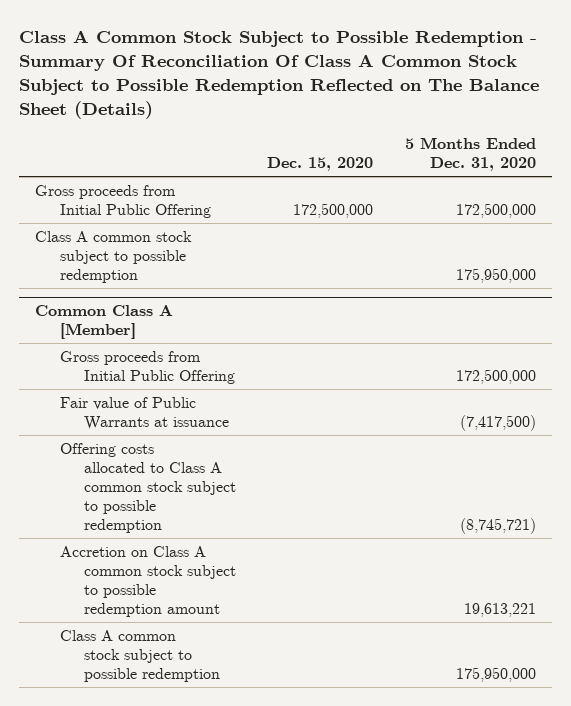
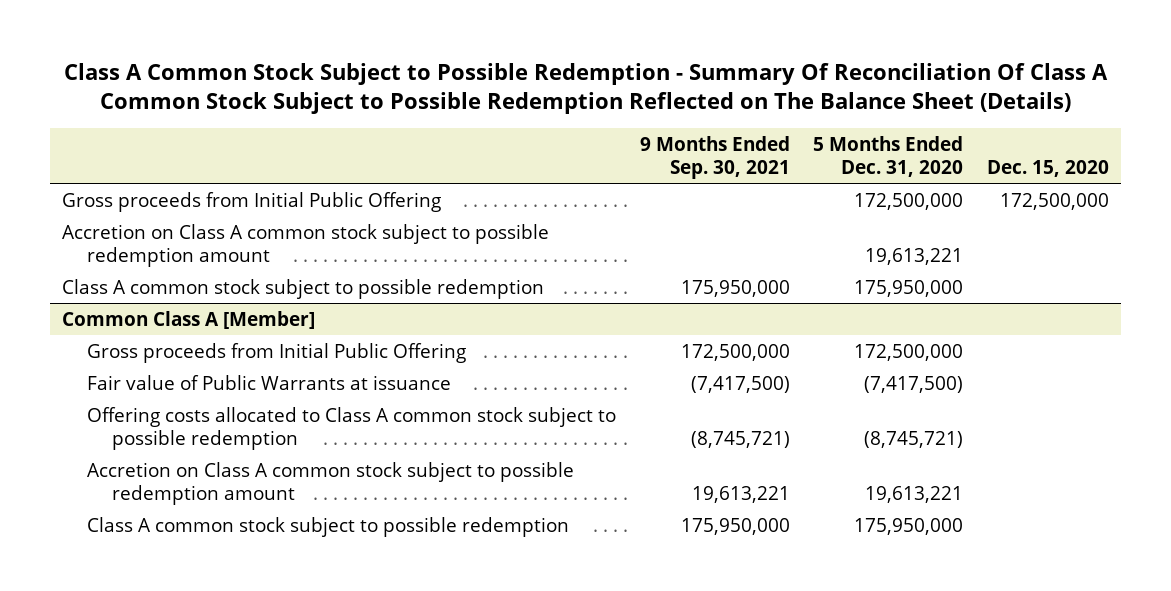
none -> [639,135,790,180] 9 Months Ended Sep. 30, 2021
none -> [62,223,550,268] Accretion on Class A common stock subject to possible redemption amount

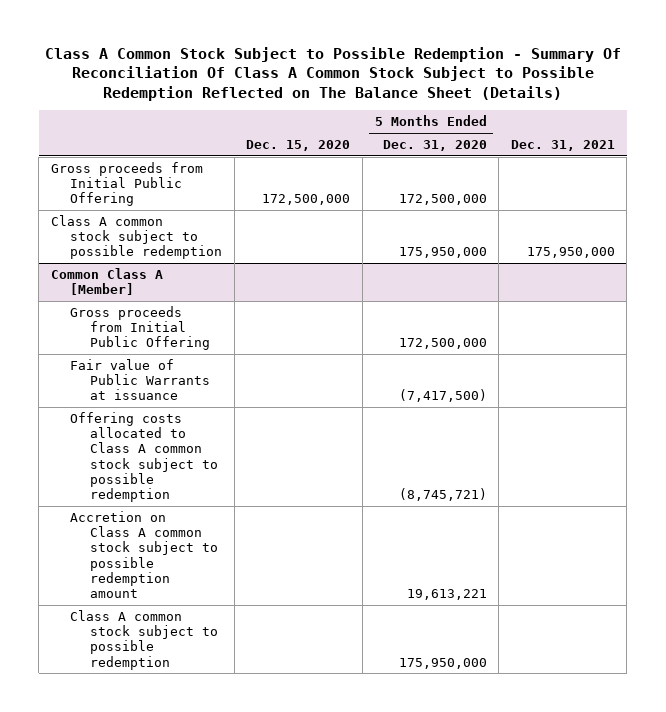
[639,135,790,180] 9 Months Ended Sep. 30, 2021 -> none
none -> [510,140,615,152] Dec. 31, 2021
[62,223,550,268] Accretion on Class A common stock subject to possible redemption amount -> none

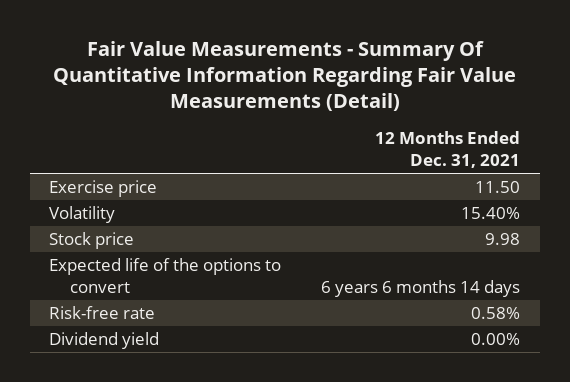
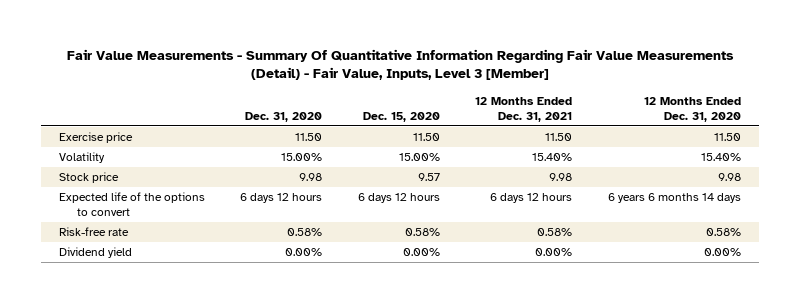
[52,40,516,112] Fair Value Measurements - Summary Of Quantitative Information Regarding Fair Value Measurements (Detail) -> [66,48,734,81] Fair Value Measurements - Summary Of Quantitative Information Regarding Fair Value Measurements (Detail) - Fair Value, Inputs, Level 3 [Member]
none -> [245,111,323,122] Dec. 31, 2020
none -> [362,111,440,122] Dec. 15, 2020
none -> [644,96,742,122] 12 Months Ended Dec. 31, 2020
[321,279,521,297] 6 years 6 months 14 days -> [490,193,573,204] 6 days 12 hours

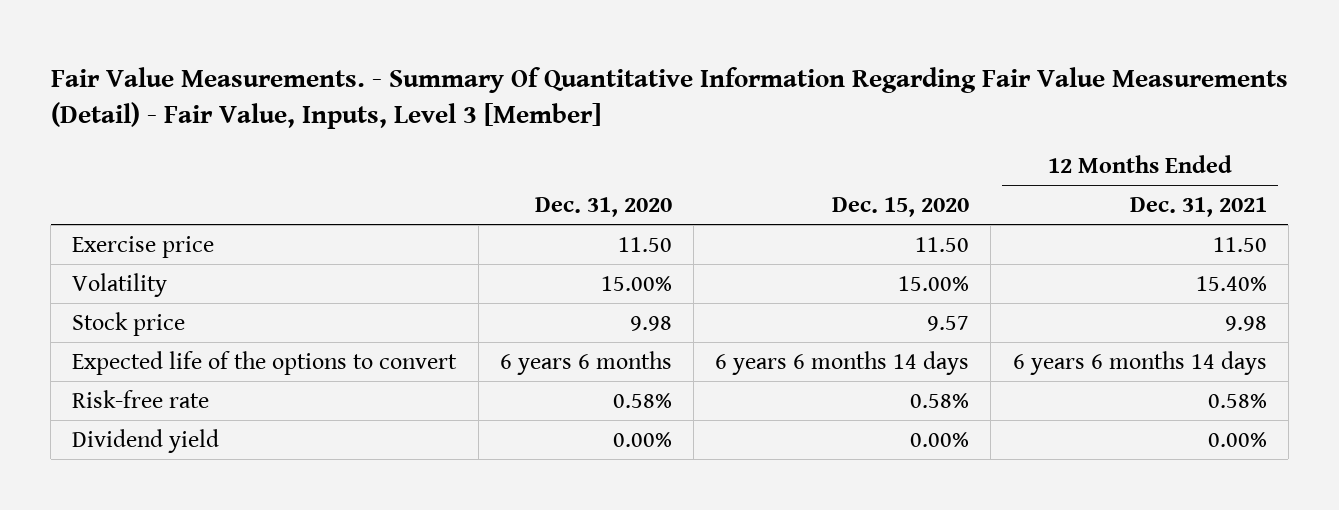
[66,48,734,81] Fair Value Measurements - Summary Of Quantitative Information Regarding Fair Value Measurements (Detail) - Fair Value, Inputs, Level 3 [Member] -> [50,66,1288,130] Fair Value Measurements. - Summary Of Quantitative Information Regarding Fair Value Measurements (Detail) - Fair Value, Inputs, Level 3 [Member]
[644,96,742,122] 12 Months Ended Dec. 31, 2020 -> none
[240,193,323,204] 6 days 12 hours -> [499,350,672,375] 6 years 6 months
[357,193,440,204] 6 days 12 hours -> [715,350,970,375] 6 years 6 months 14 days
[490,193,573,204] 6 days 12 hours -> [1012,350,1267,375] 6 years 6 months 14 days

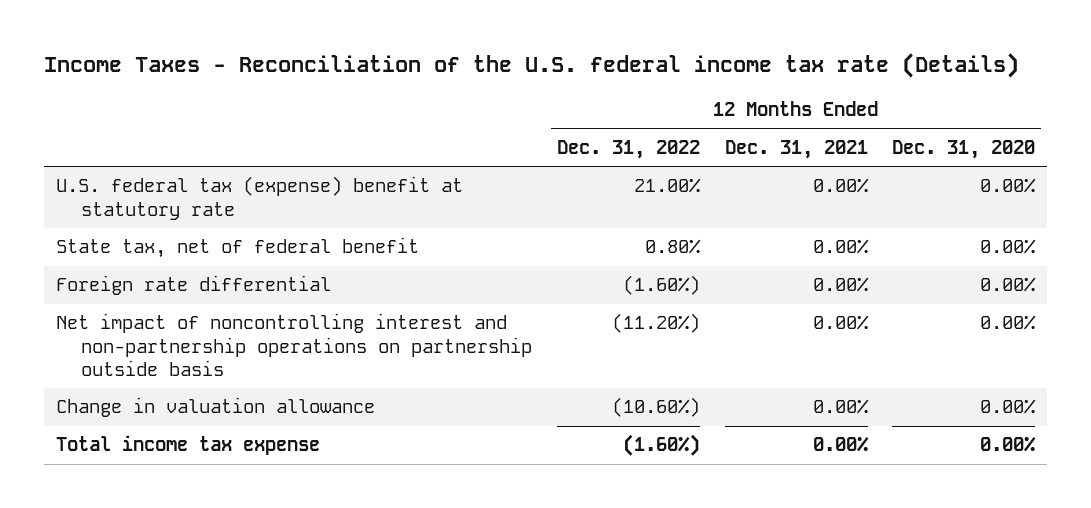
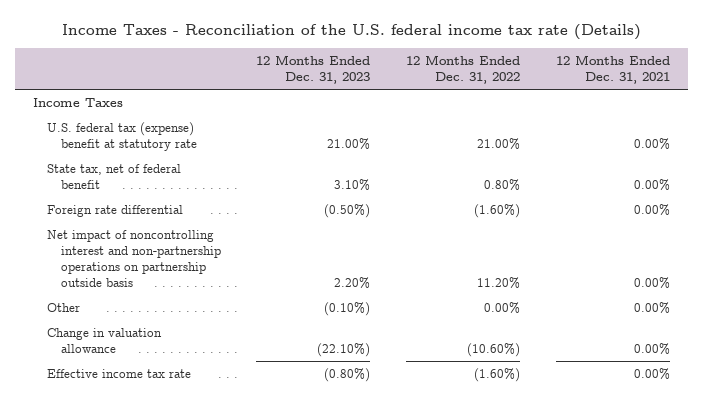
[892,139,1036,159] Dec. 31, 2020 -> none
none -> [256,54,371,85] 12 Months Ended Dec. 31, 2023
none -> [33,97,124,107] Income Taxes
[611,313,700,334] (11.20%) -> [477,277,521,290] 11.20%
none -> [46,302,80,312] Other
[55,435,320,456] Total income tax expense -> [46,368,191,378] Effective income tax rate

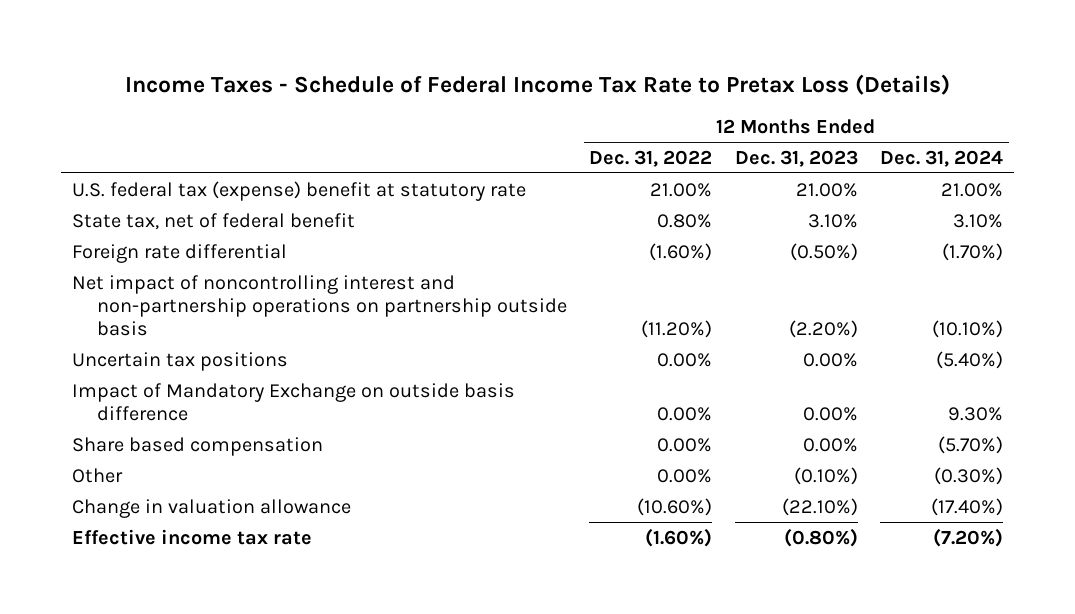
[61,24,641,41] Income Taxes - Reconciliation of the U.S. federal income tax rate (Details) -> [124,73,950,95] Income Taxes - Schedule of Federal Income Tax Rate to Pretax Loss (Details)
[555,54,670,85] 12 Months Ended Dec. 31, 2021 -> none
none -> [880,149,1004,167] Dec. 31, 2024
[33,97,124,107] Income Taxes -> none
[334,277,371,290] 2.20% -> [788,320,858,339] (2.20%)
[477,277,521,290] 11.20% -> [641,320,713,339] (11.20%)
none -> [72,351,289,371] Uncertain tax positions
none -> [72,382,516,421] Impact of Mandatory Exchange on outside basis difference
none -> [72,436,324,456] Share based compensation

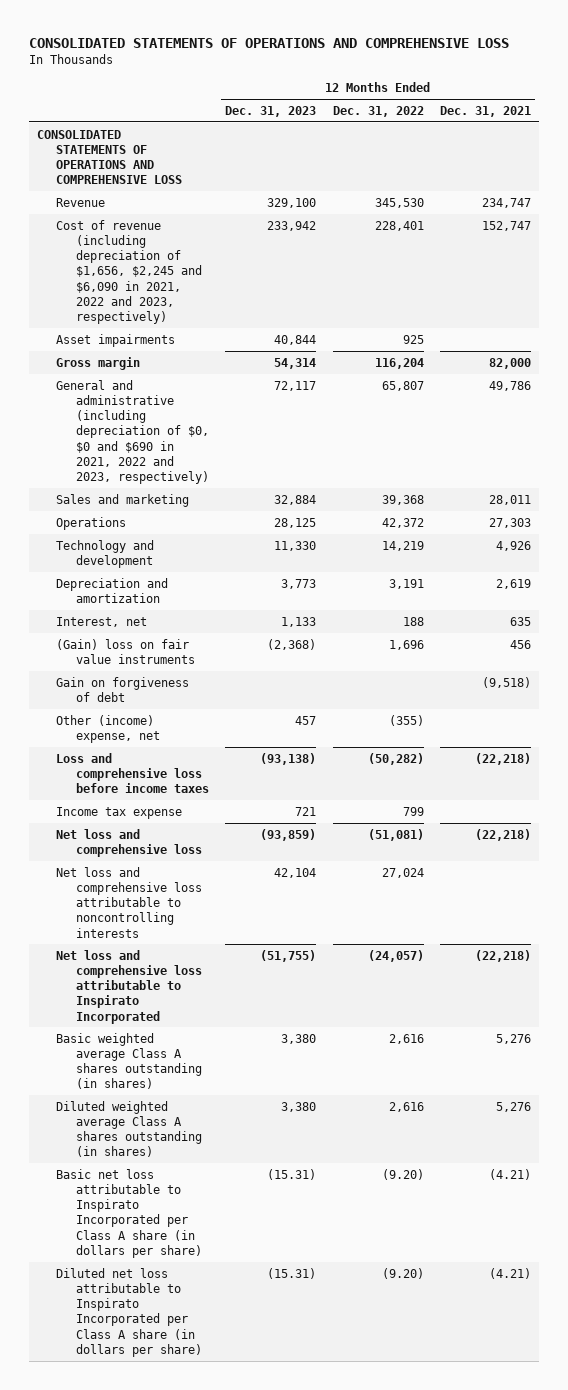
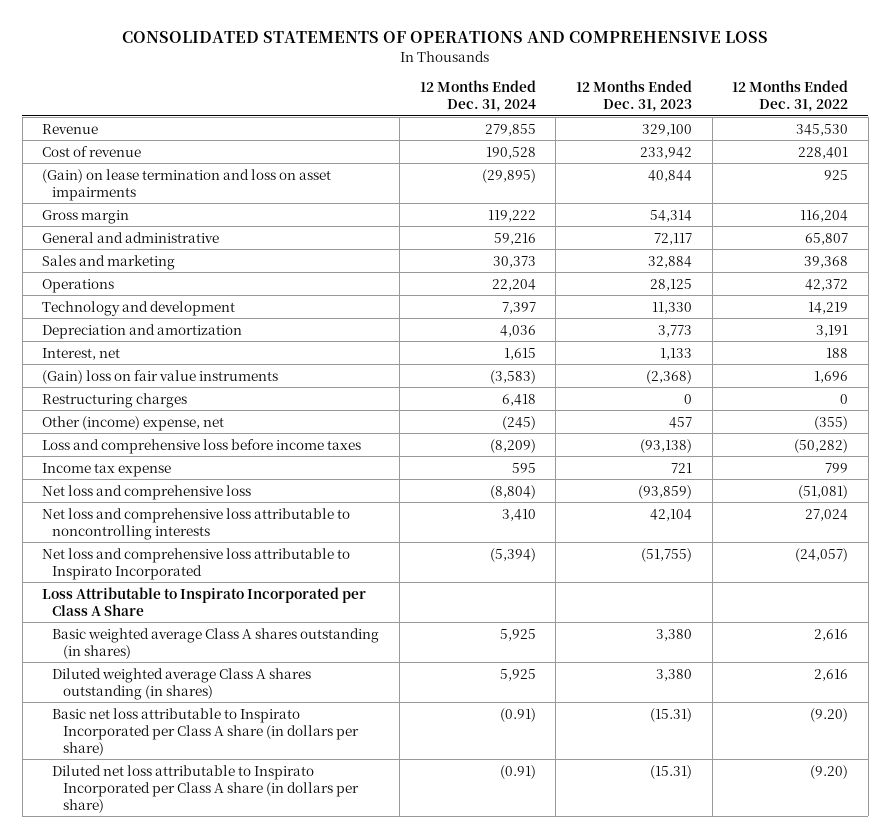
[439,106,531,118] Dec. 31, 2021 -> none
none -> [419,80,536,113] 12 Months Ended Dec. 31, 2024
[36,129,183,185] CONSOLIDATED STATEMENTS OF OPERATIONS AND COMPREHENSIVE LOSS -> none
[56,219,203,325] Cost of revenue (including depreciation of $1,656, $2,245 and $6,090 in 2021, 2022 and 2023, respectively) -> [42,145,142,157] Cost of revenue
[56,333,176,347] Asset impairments -> [42,168,332,201] (Gain) on lease termination and loss on asset impairments
[56,379,210,485] General and administrative (including depreciation of $0, $0 and $690 in 2021, 2022 and 2023, respectively) -> [42,231,220,243] General and administrative
[56,676,190,702] Gain on forgiveness of debt -> none
none -> [42,392,188,408] Restructuring charges
none -> [42,586,367,616] Loss Attributable to Inspirato Incorporated per Class A Share

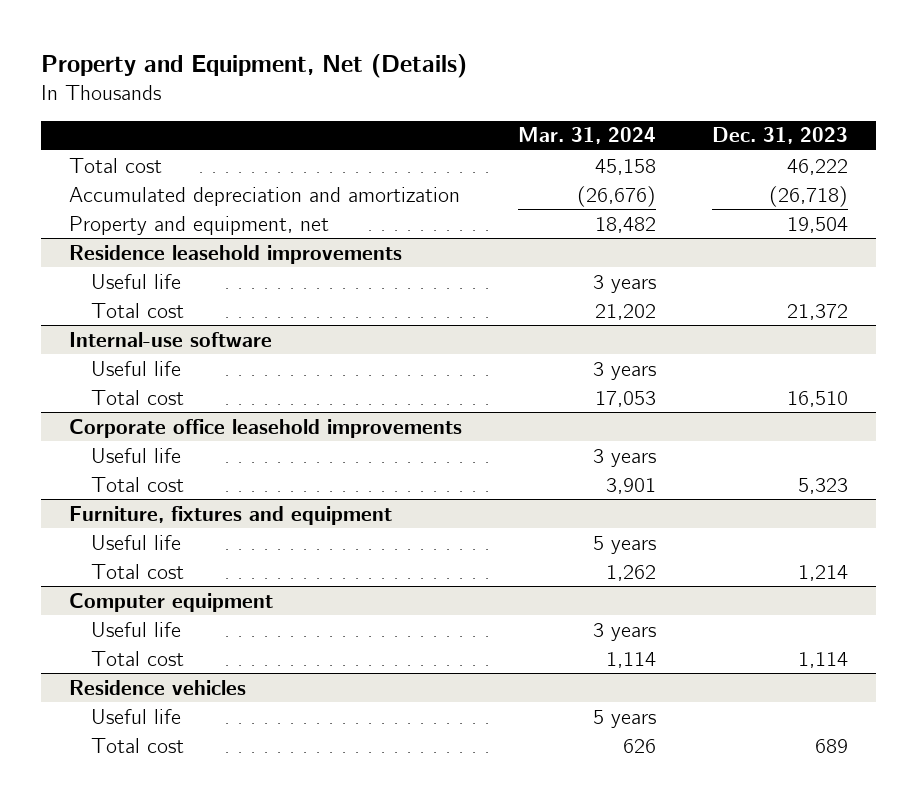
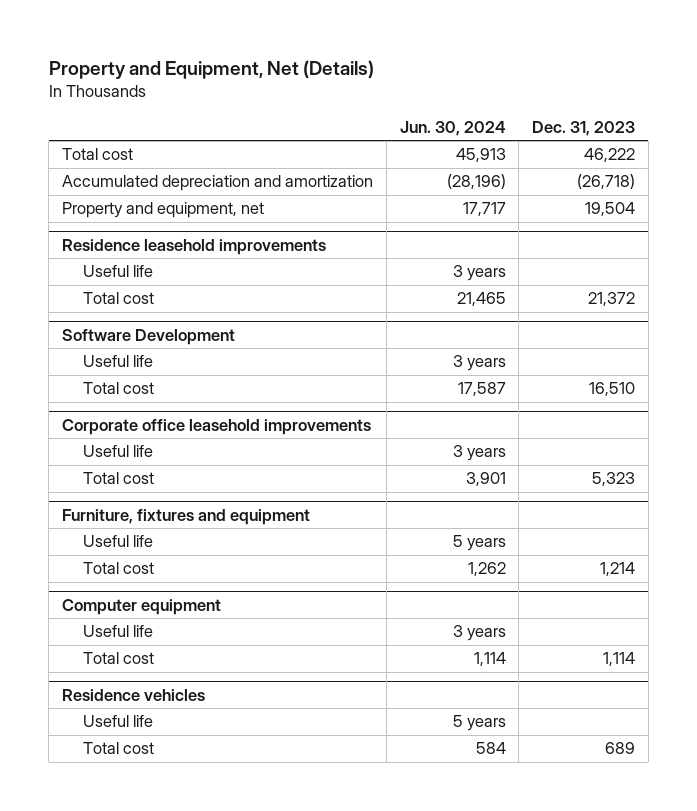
[517,127,656,145] Mar. 31, 2024 -> none
none -> [399,121,506,137] Jun. 30, 2024
[68,331,272,347] Internal-use software -> [62,329,236,346] Software Development

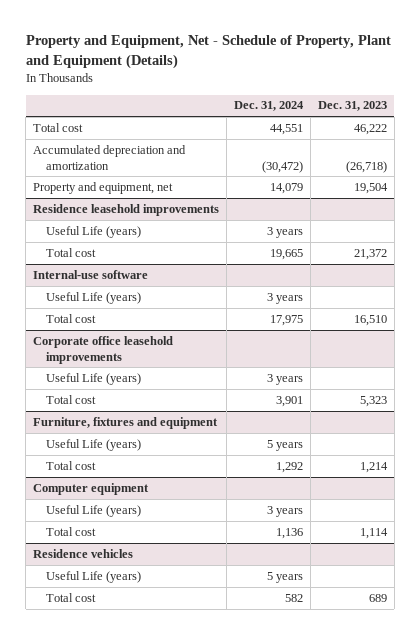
[48,59,374,79] Property and Equipment, Net (Details) -> [25,35,391,70] Property and Equipment, Net - Schedule of Property, Plant and Equipment (Details)
[399,121,506,137] Jun. 30, 2024 -> none
none -> [234,101,305,112] Dec. 31, 2024
[83,265,154,278] Useful life -> [45,225,141,238] Useful Life (years)
[62,329,236,346] Software Development -> [33,269,149,279] Internal-use software
[83,355,154,368] Useful life -> [45,291,141,304] Useful Life (years)
[83,445,154,458] Useful life -> [45,372,141,385] Useful Life (years)
[83,535,154,548] Useful life -> [45,438,141,451] Useful Life (years)
[83,625,154,638] Useful life -> [45,504,141,517] Useful Life (years)
[83,715,154,728] Useful life -> [45,570,141,583] Useful Life (years)

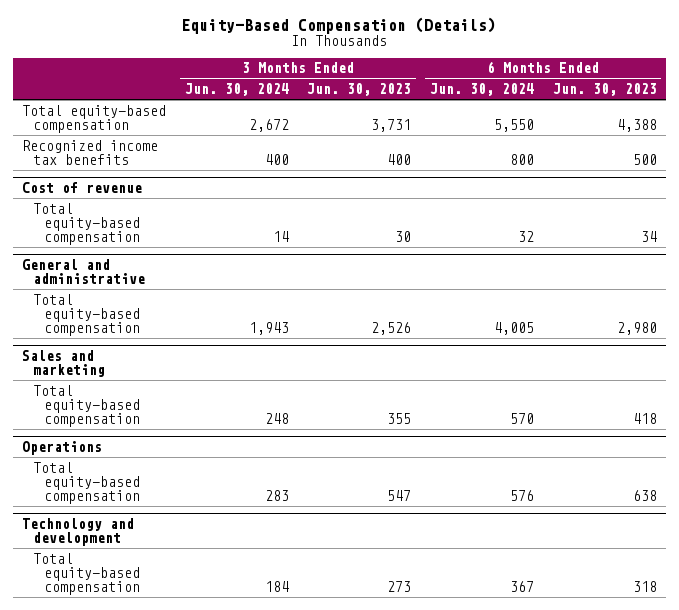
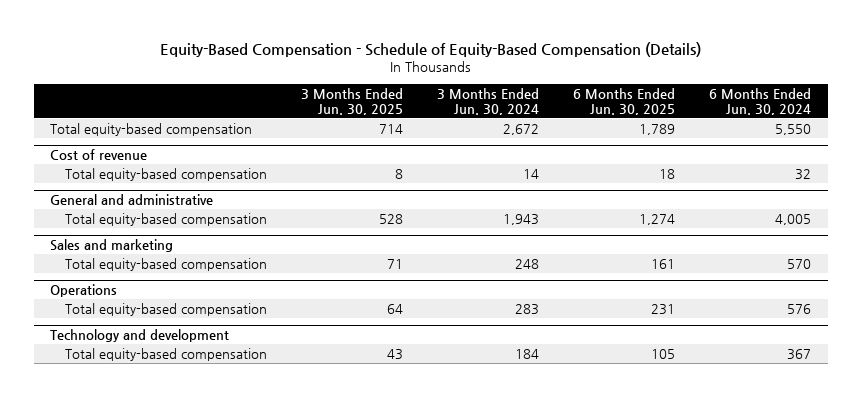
[181,16,497,34] Equity-Based Compensation (Details) -> [159,41,701,57] Equity-Based Compensation - Schedule of Equity-Based Compensation (Details)
[307,83,412,97] Jun. 30, 2023 -> none
[552,83,657,97] Jun. 30, 2023 -> none
none -> [300,88,403,115] 3 Months Ended Jun. 30, 2025
none -> [572,88,675,115] 6 Months Ended Jun. 30, 2025
[22,139,159,165] Recognized income tax benefits -> none

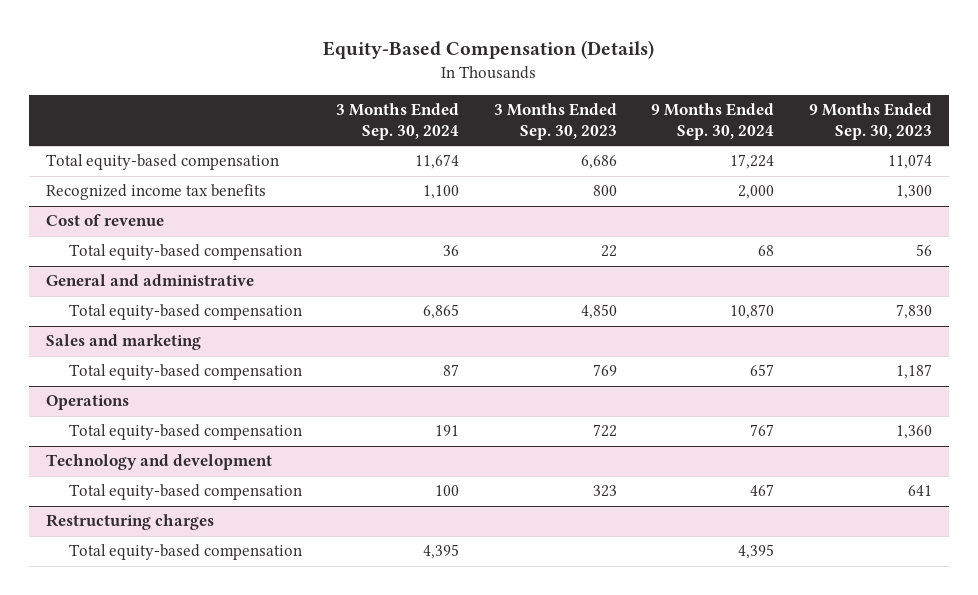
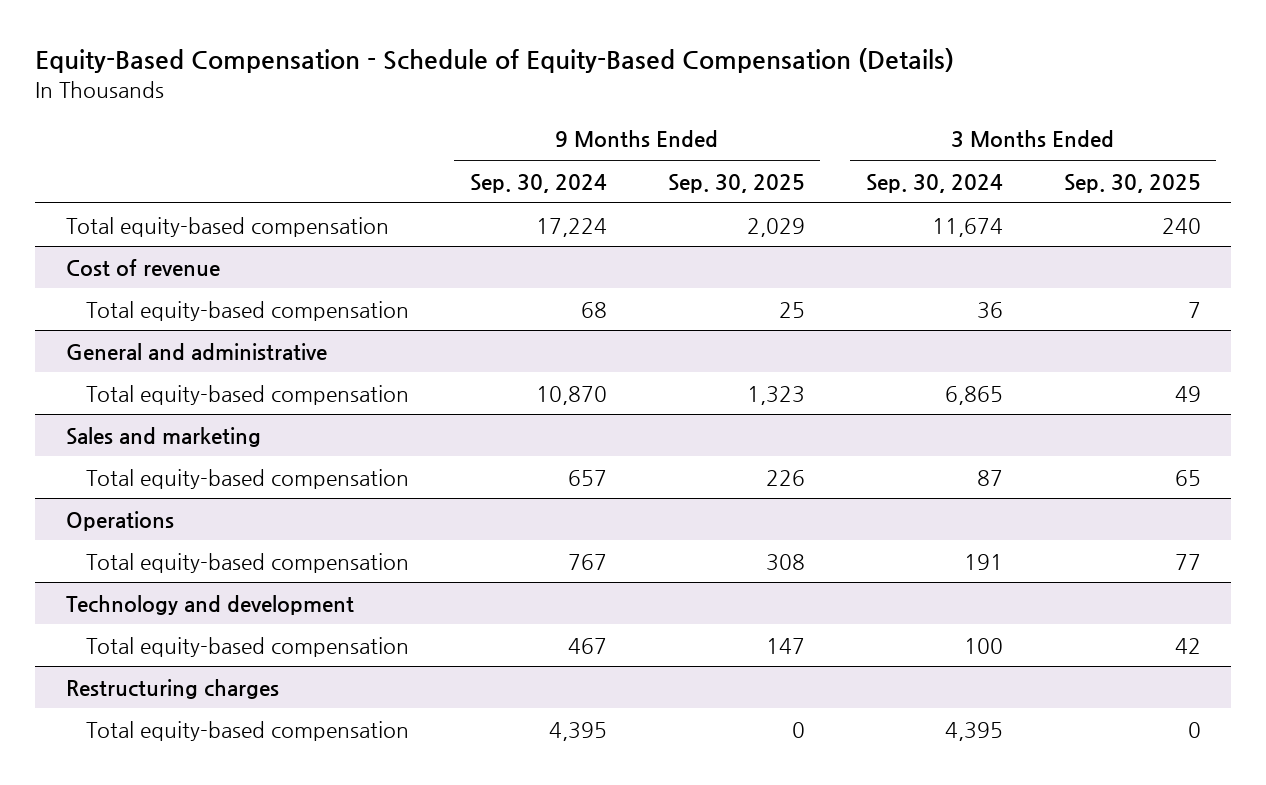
[323,40,655,60] Equity-Based Compensation (Details) -> [35,48,955,74] Equity-Based Compensation - Schedule of Equity-Based Compensation (Details)
[493,103,617,140] 3 Months Ended Sep. 30, 2023 -> none
[808,103,932,140] 9 Months Ended Sep. 30, 2023 -> none
none -> [667,173,805,193] Sep. 30, 2025
none -> [1063,173,1201,193] Sep. 30, 2025
[46,184,267,201] Recognized income tax benefits -> none

